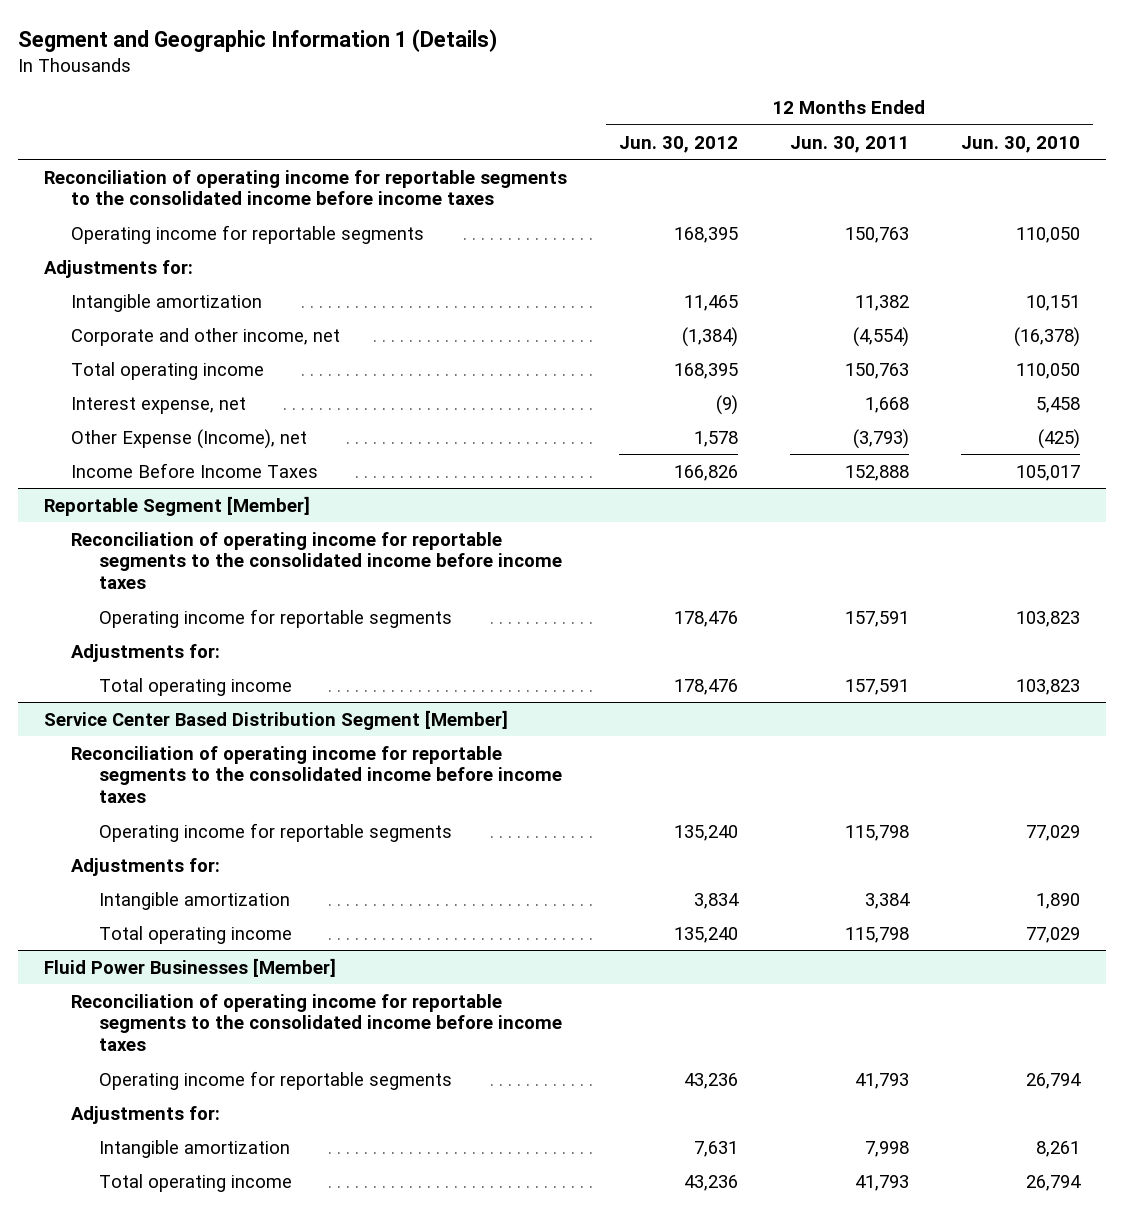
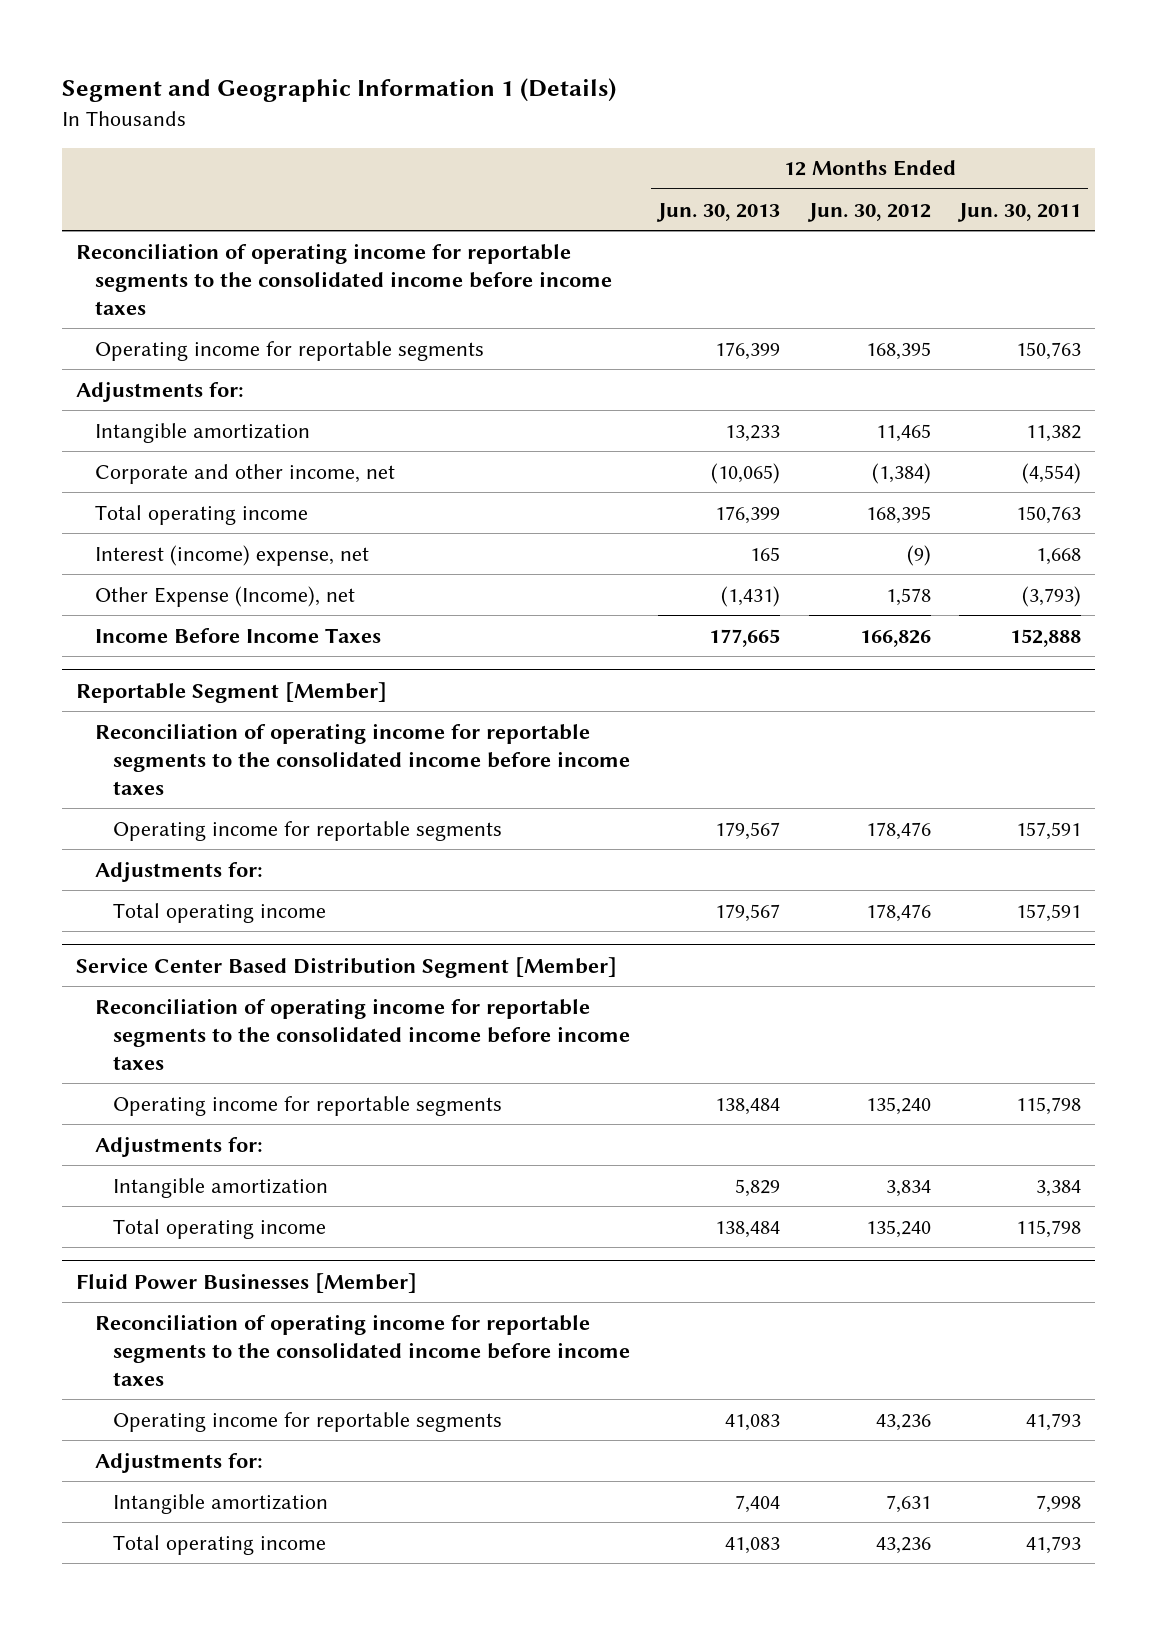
[960,135,1080,153] Jun. 30, 2010 -> none
none -> [656,202,781,222] Jun. 30, 2013
[71,396,247,414] Interest expense, net -> [94,544,369,566] Interest (income) expense, net

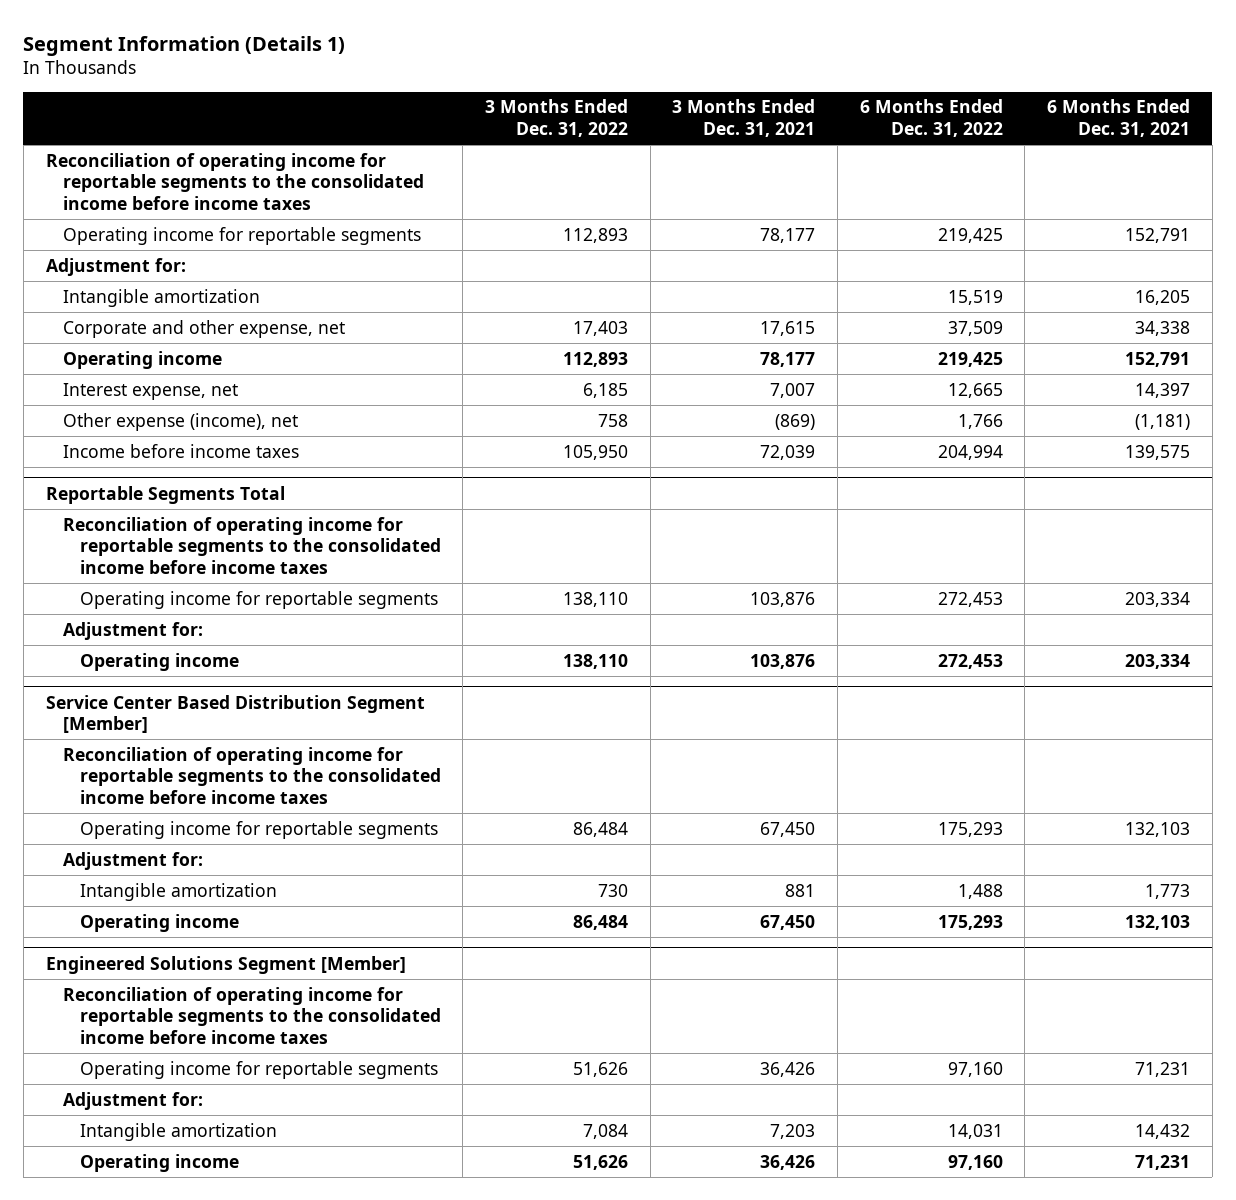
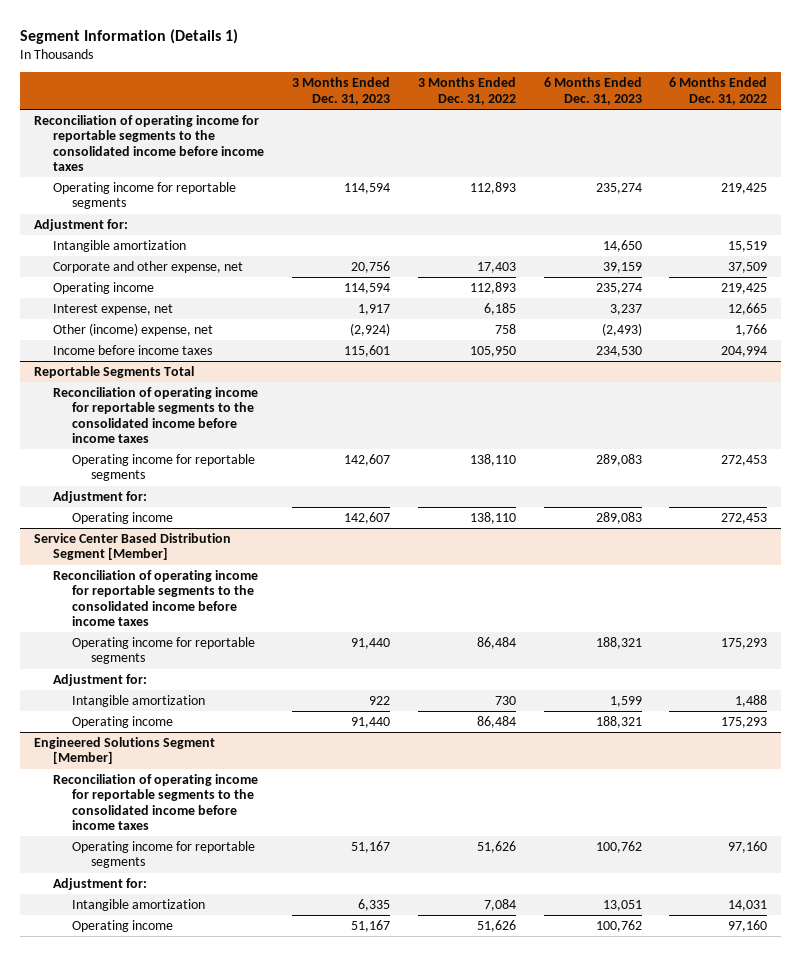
[672,99,816,137] 3 Months Ended Dec. 31, 2021 -> none
[1047,99,1191,137] 6 Months Ended Dec. 31, 2021 -> none
none -> [291,77,390,105] 3 Months Ended Dec. 31, 2023
none -> [543,77,642,105] 6 Months Ended Dec. 31, 2023
[62,412,298,431] Other expense (income), net -> [53,322,214,336] Other (income) expense, net

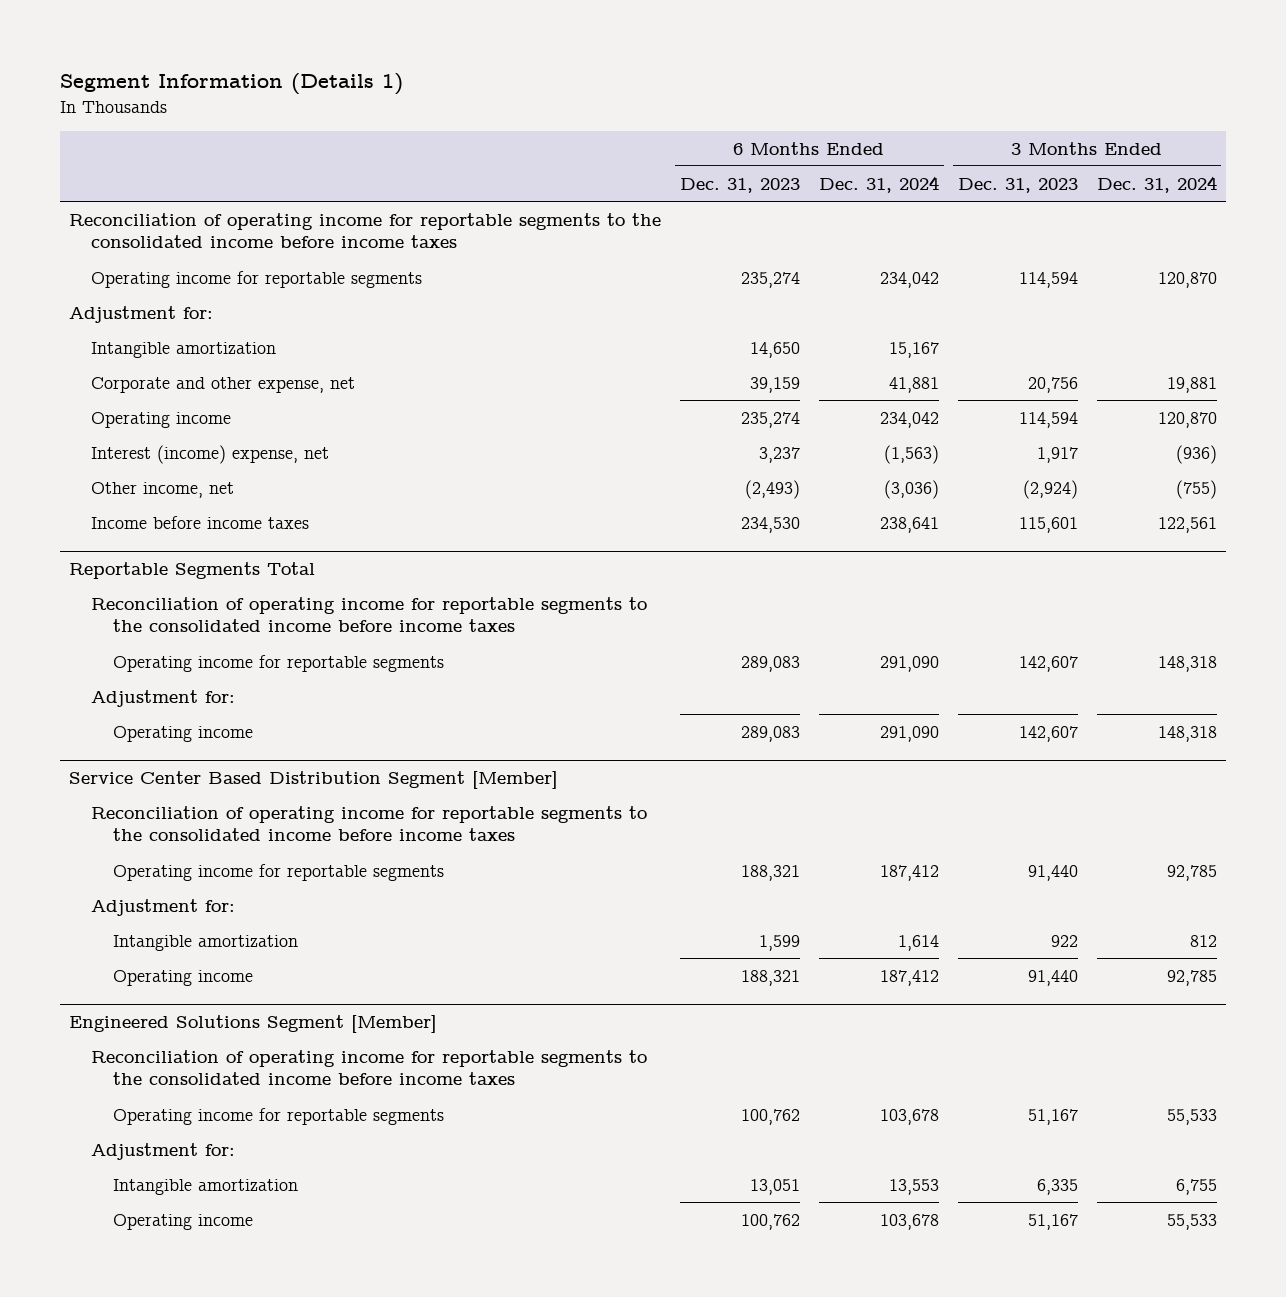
[417,77,516,105] 3 Months Ended Dec. 31, 2022 -> none
[669,77,768,105] 6 Months Ended Dec. 31, 2022 -> none
none -> [818,175,939,193] Dec. 31, 2024
none -> [1096,175,1217,193] Dec. 31, 2024
[53,303,174,315] Interest expense, net -> [90,444,329,464] Interest (income) expense, net
[53,322,214,336] Other (income) expense, net -> [90,481,234,498] Other income, net

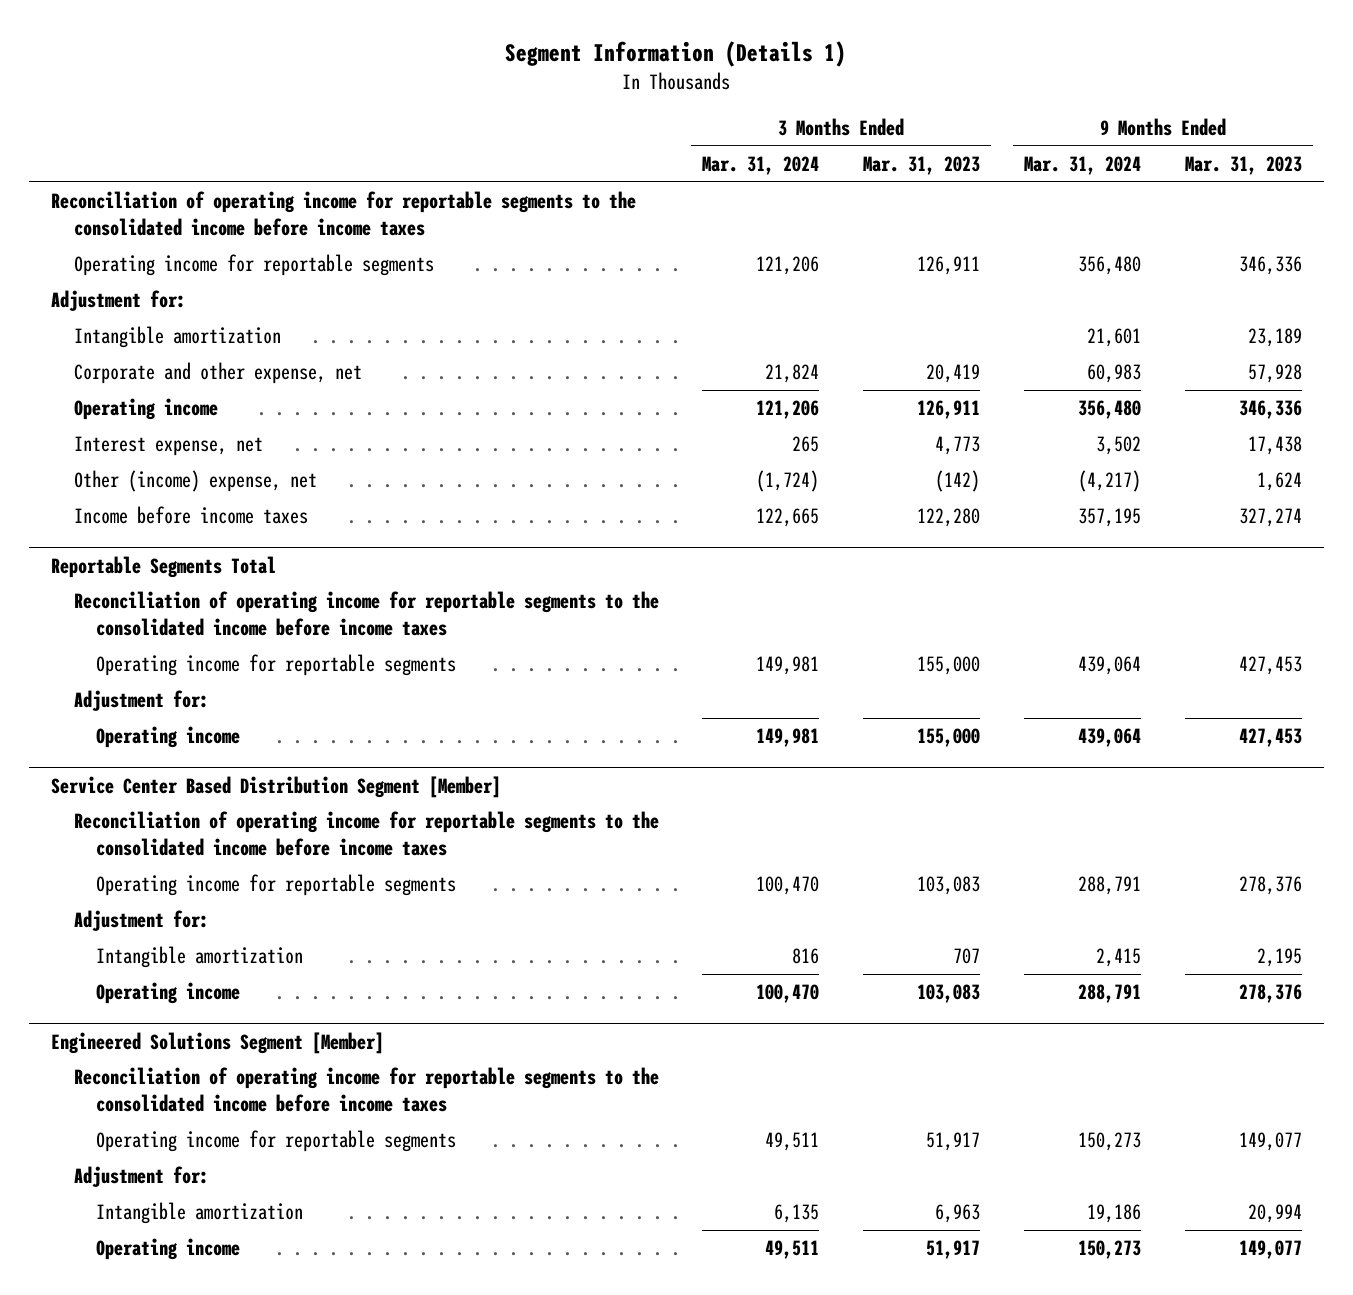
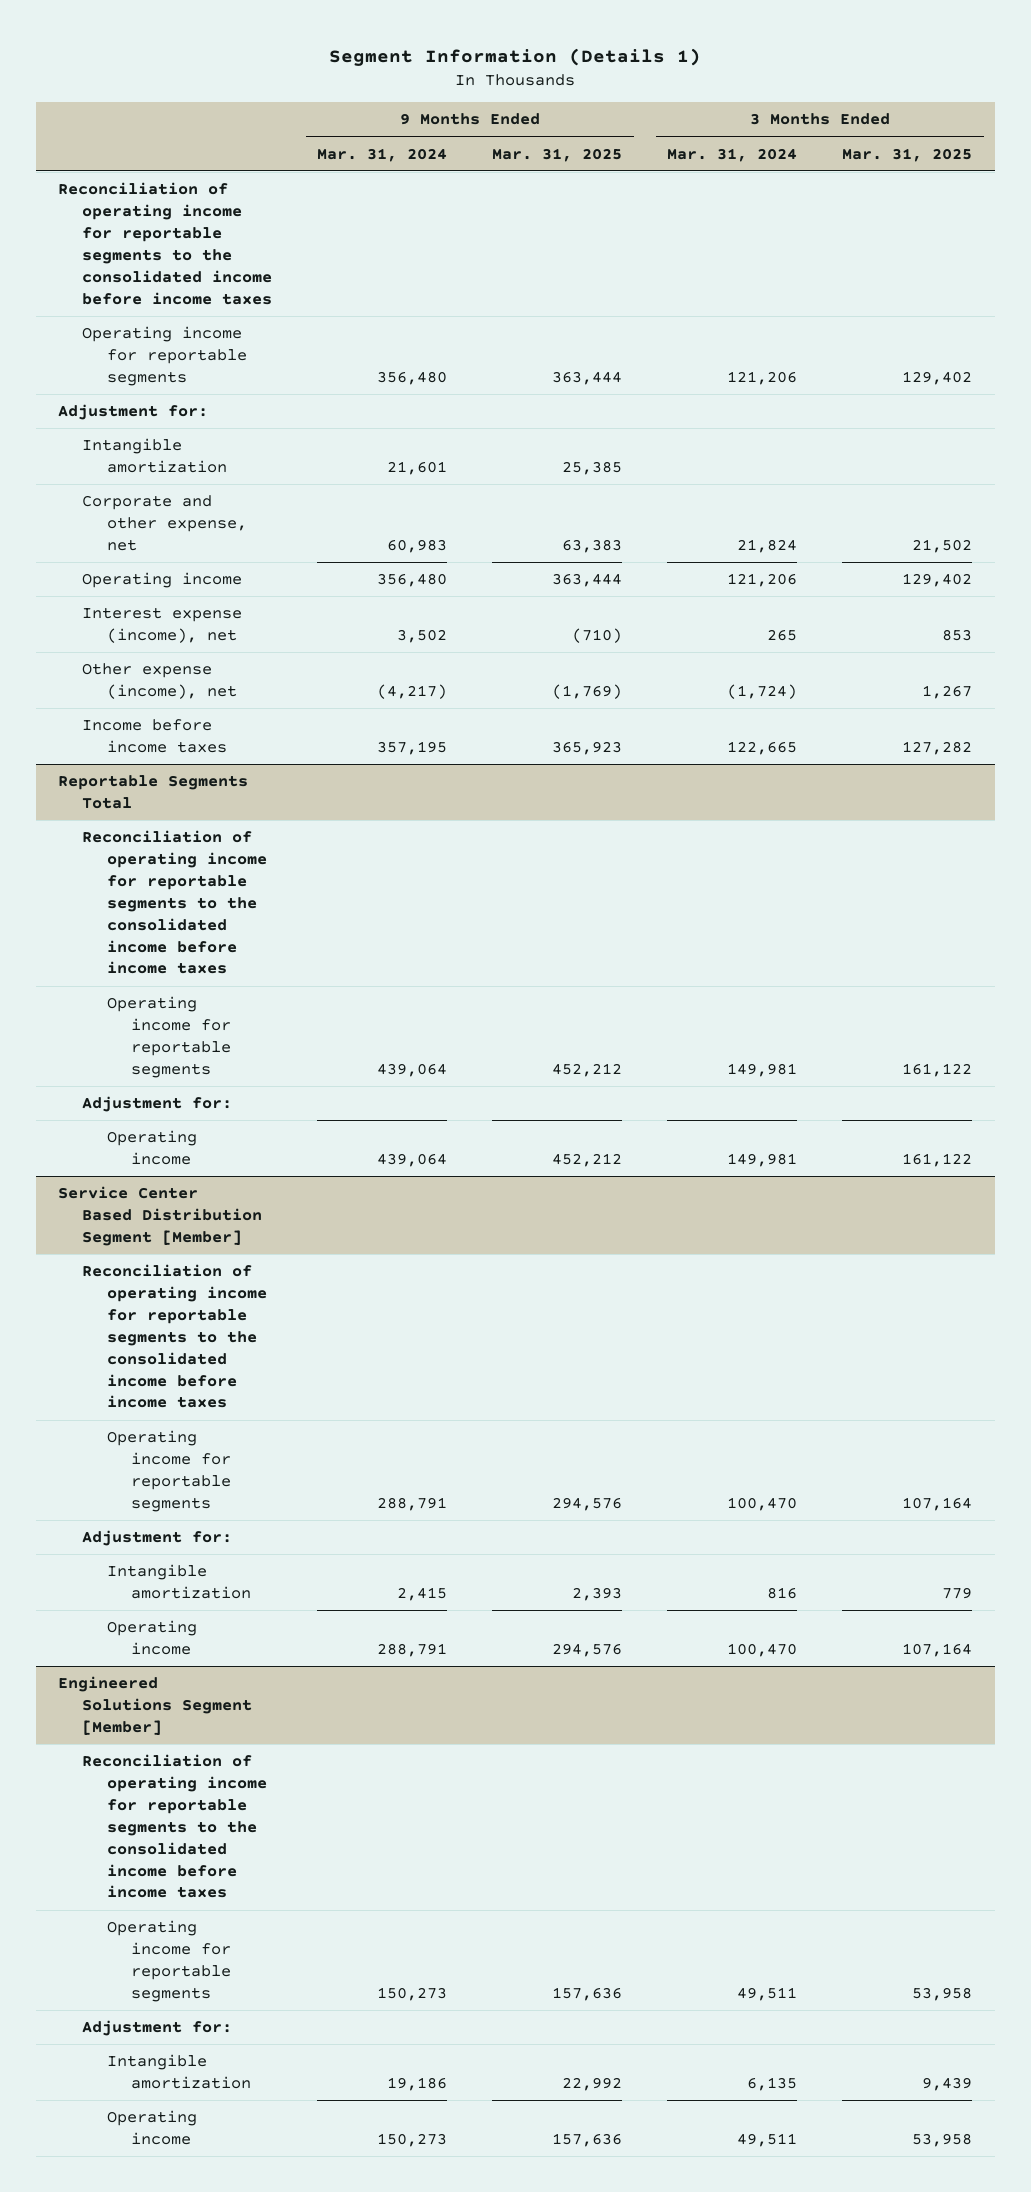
[863,156,981,176] Mar. 31, 2023 -> none
[1184,156,1302,176] Mar. 31, 2023 -> none
none -> [492,147,623,162] Mar. 31, 2025
none -> [842,147,973,162] Mar. 31, 2025
[73,436,263,457] Interest expense, net -> [82,607,243,644] Interest expense (income), net
[73,470,317,493] Other (income) expense, net -> [82,663,237,700] Other expense (income), net

